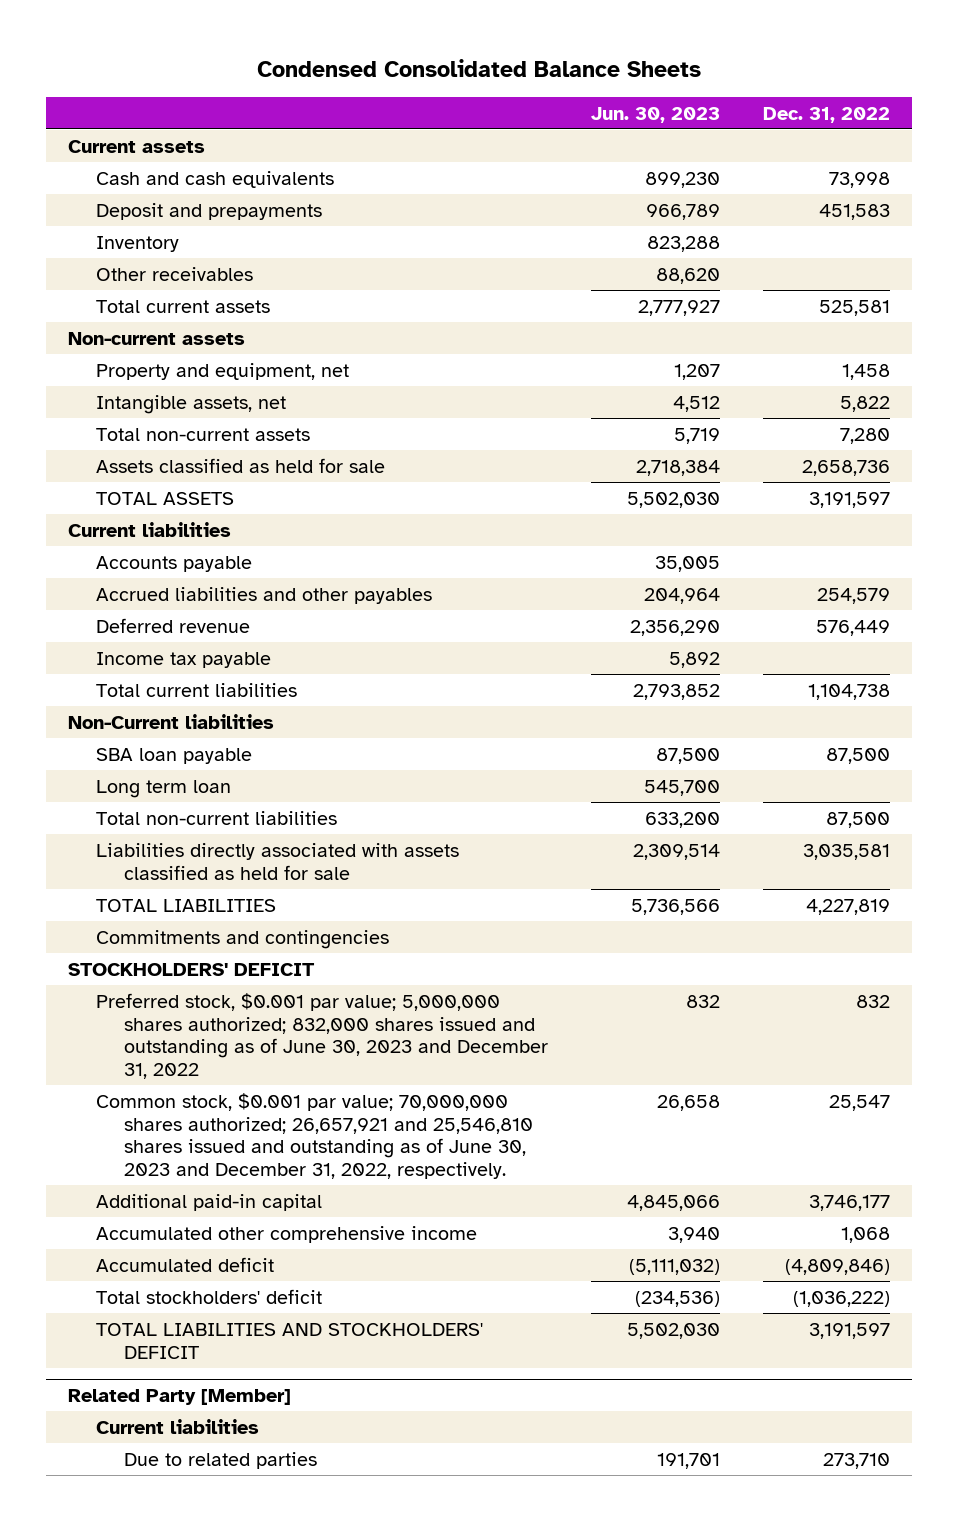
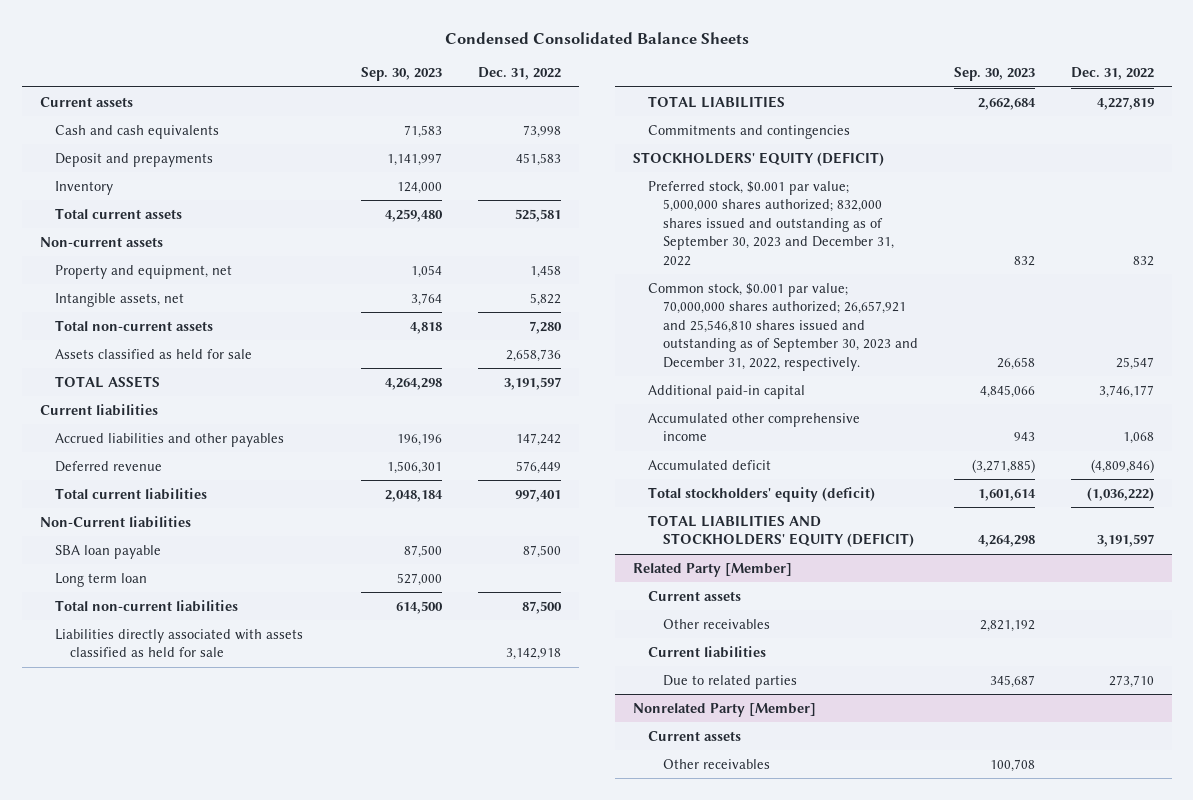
[590,106,720,123] Jun. 30, 2023 -> none
none -> [360,67,442,82] Sep. 30, 2023
[95,266,253,281] Other receivables -> none
[95,555,252,572] Accounts payable -> none
[817,587,891,604] 254,579 -> [515,432,561,446] 147,242
[95,651,271,668] Income tax payable -> none
[808,683,891,700] 1,104,738 -> [514,488,561,502] 997,401
[803,843,891,860] 3,035,581 -> [505,648,561,661] 3,142,918
[68,962,316,976] STOCKHOLDERS' DEFICIT -> [632,151,884,166] STOCKHOLDERS' EQUITY (DEFICIT)
[95,992,548,1080] Preferred stock, $0.001 par value; 5,000,000 shares authorized; 832,000 shares issued and outstanding as of June 30, 2023 and December 31, 2022 -> [647,180,895,266] Preferred stock, $0.001 par value; 5,000,000 shares authorized; 832,000 shares issued and outstanding as of September 30, 2023 and December 31, 2022
[95,1092,533,1180] Common stock, $0.001 par value; 70,000,000 shares authorized; 26,657,921 and 25,546,810 shares issued and outstanding as of June 30, 2023 and December 31, 2022, respectively. -> [647,282,919,371] Common stock, $0.001 par value; 70,000,000 shares authorized; 26,657,921 and 25,546,810 shares issued and outstanding as of September 30, 2023 and December 31, 2022, respectively.
[95,1288,322,1304] Total stockholders' deficit -> [647,486,875,502] Total stockholders' equity (deficit)
[95,1322,483,1359] TOTAL LIABILITIES AND STOCKHOLDERS' DEFICIT -> [647,514,915,548] TOTAL LIABILITIES AND STOCKHOLDERS' EQUITY (DEFICIT)
none -> [647,590,741,601] Current assets
none -> [663,618,771,629] Other receivables
none -> [632,702,816,717] Nonrelated Party [Member]
none -> [647,730,741,741] Current assets
none -> [663,758,771,769] Other receivables

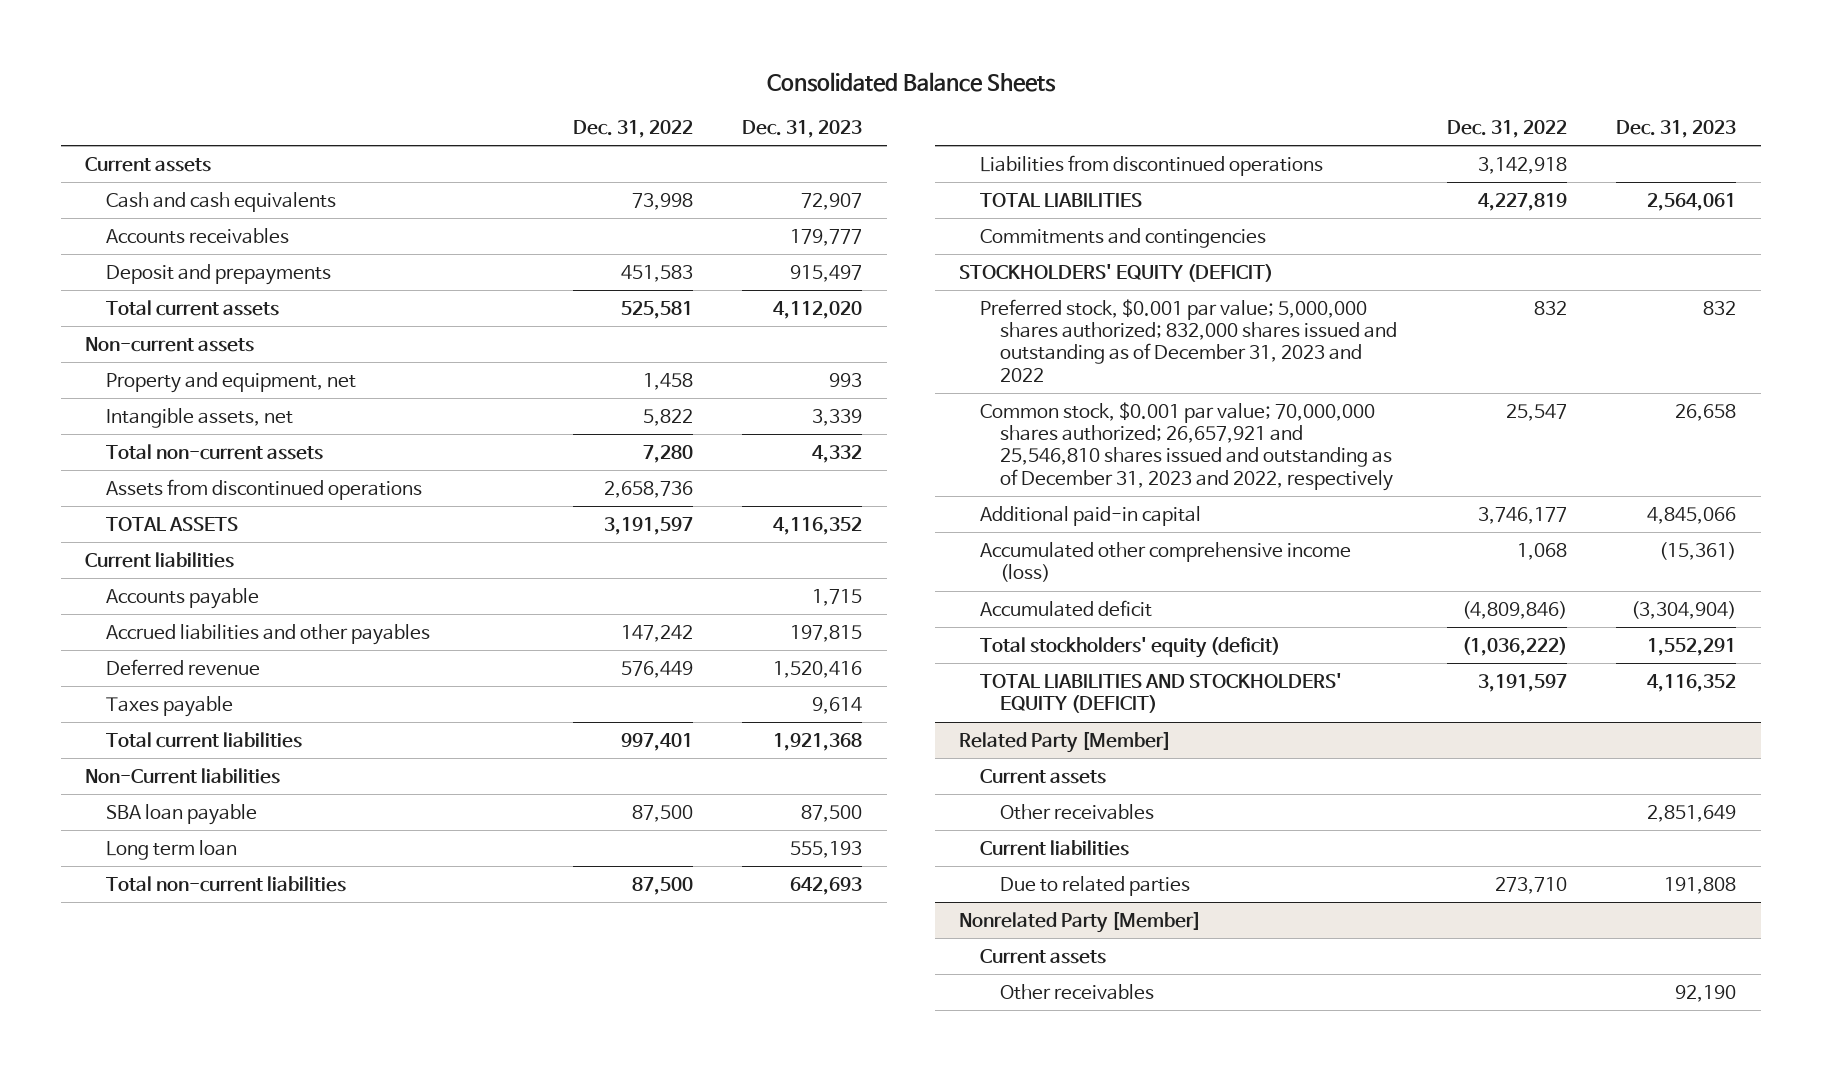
[444,32,749,45] Condensed Consolidated Balance Sheets -> [766,72,1056,93] Consolidated Balance Sheets
[360,67,442,82] Sep. 30, 2023 -> none
none -> [742,120,863,139] Dec. 31, 2023
none -> [105,228,289,245] Accounts receivables
[54,180,113,195] Inventory -> none
[54,348,252,359] Assets classified as held for sale -> [105,479,422,501] Assets from discontinued operations
none -> [105,588,259,610] Accounts payable
none -> [105,696,233,718] Taxes payable
[54,628,303,658] Liabilities directly associated with assets classified as held for sale -> [979,155,1323,177] Liabilities from discontinued operations
[647,180,895,266] Preferred stock, $0.001 par value; 5,000,000 shares authorized; 832,000 shares issued and outstanding as of September 30, 2023 and December 31, 2022 -> [979,299,1398,382] Preferred stock, $0.001 par value; 5,000,000 shares authorized; 832,000 shares issued and outstanding as of December 31, 2023 and 2022
[647,282,919,371] Common stock, $0.001 par value; 70,000,000 shares authorized; 26,657,921 and 25,546,810 shares issued and outstanding as of September 30, 2023 and December 31, 2022, respectively. -> [979,402,1394,491] Common stock, $0.001 par value; 70,000,000 shares authorized; 26,657,921 and 25,546,810 shares issued and outstanding as of December 31, 2023 and 2022, respectively
[647,412,860,442] Accumulated other comprehensive income -> [979,542,1351,583] Accumulated other comprehensive income (loss)

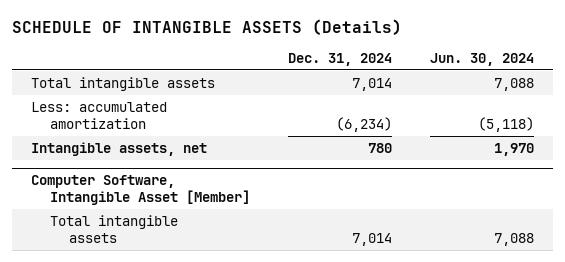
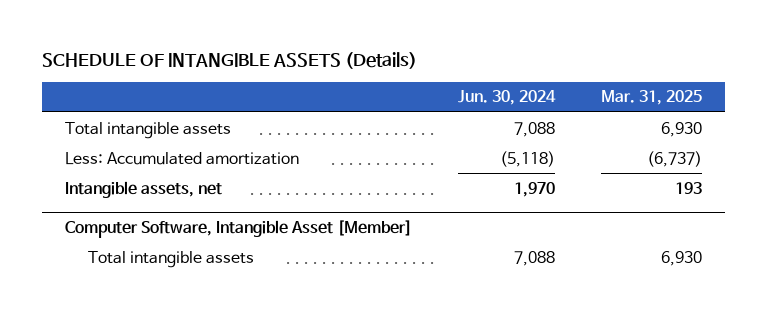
[287,52,392,66] Dec. 31, 2024 -> none
none -> [601,90,703,106] Mar. 31, 2025
[30,101,167,129] Less: accumulated amortization -> [65,151,300,165] Less: Accumulated amortization

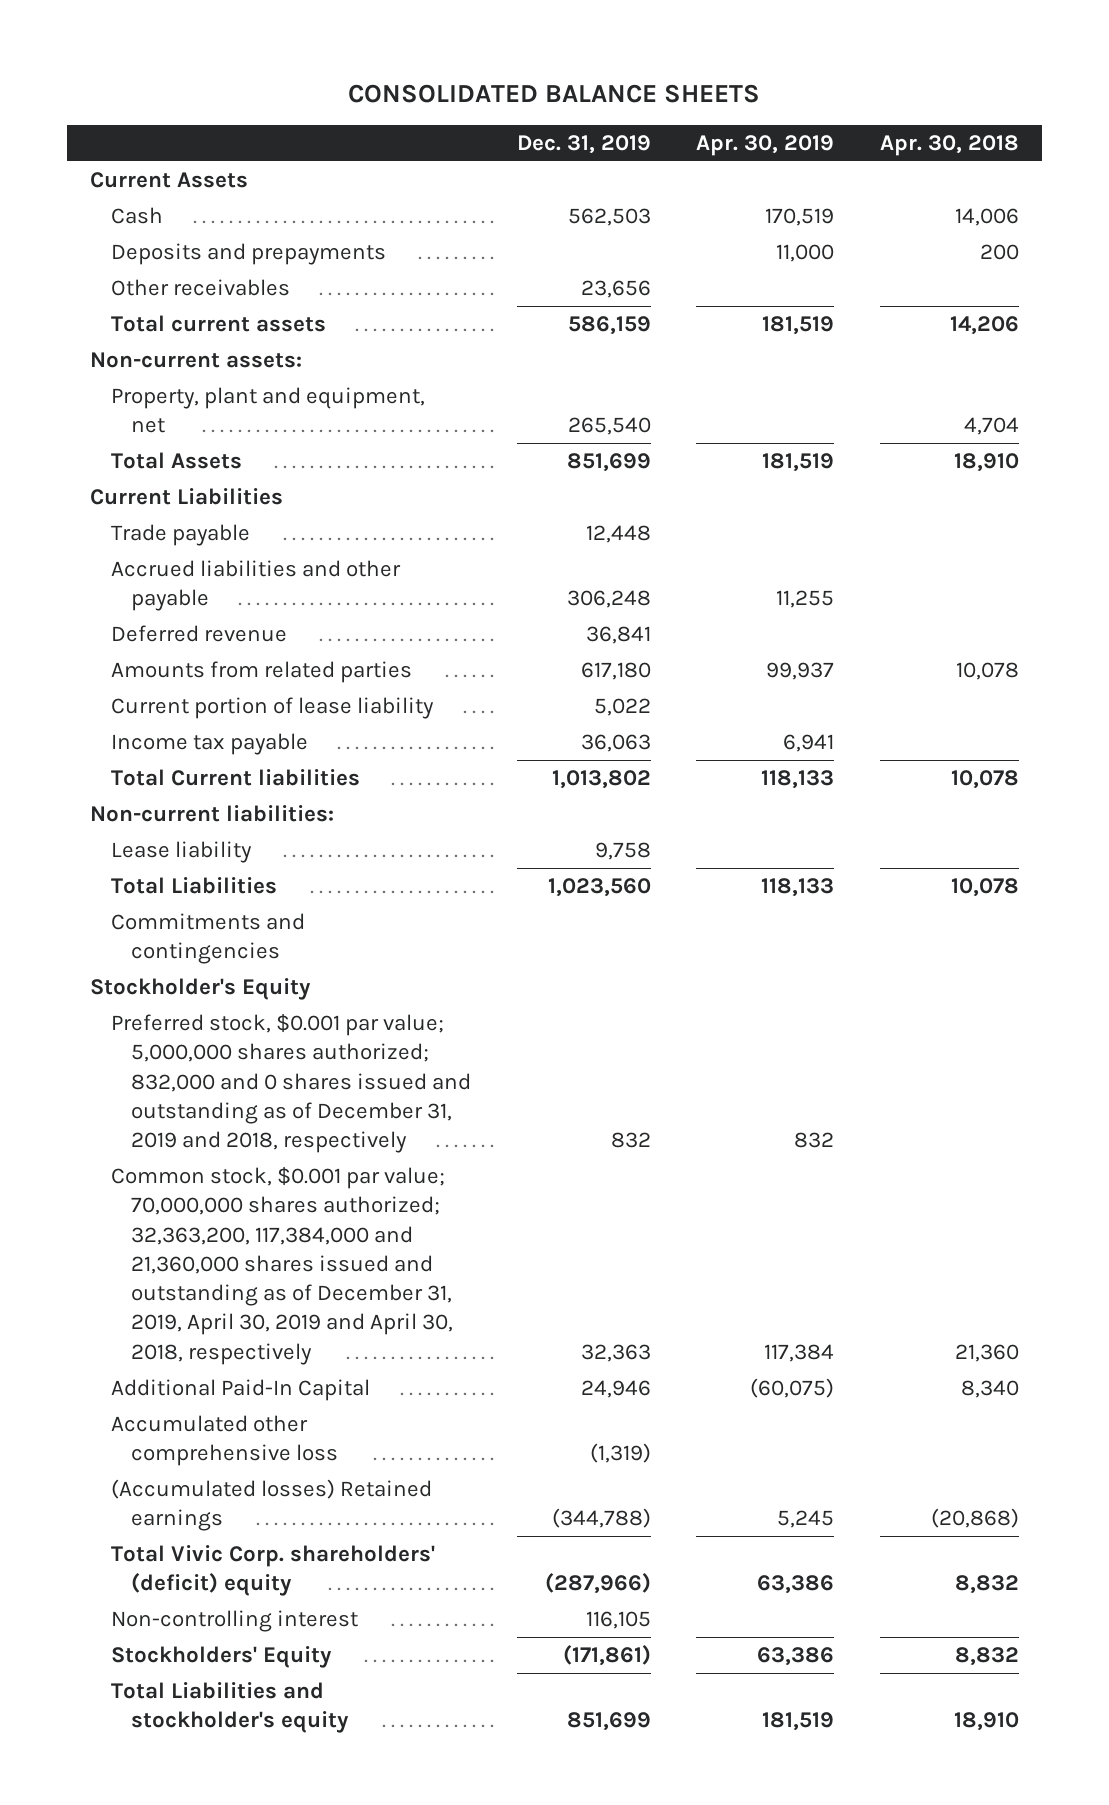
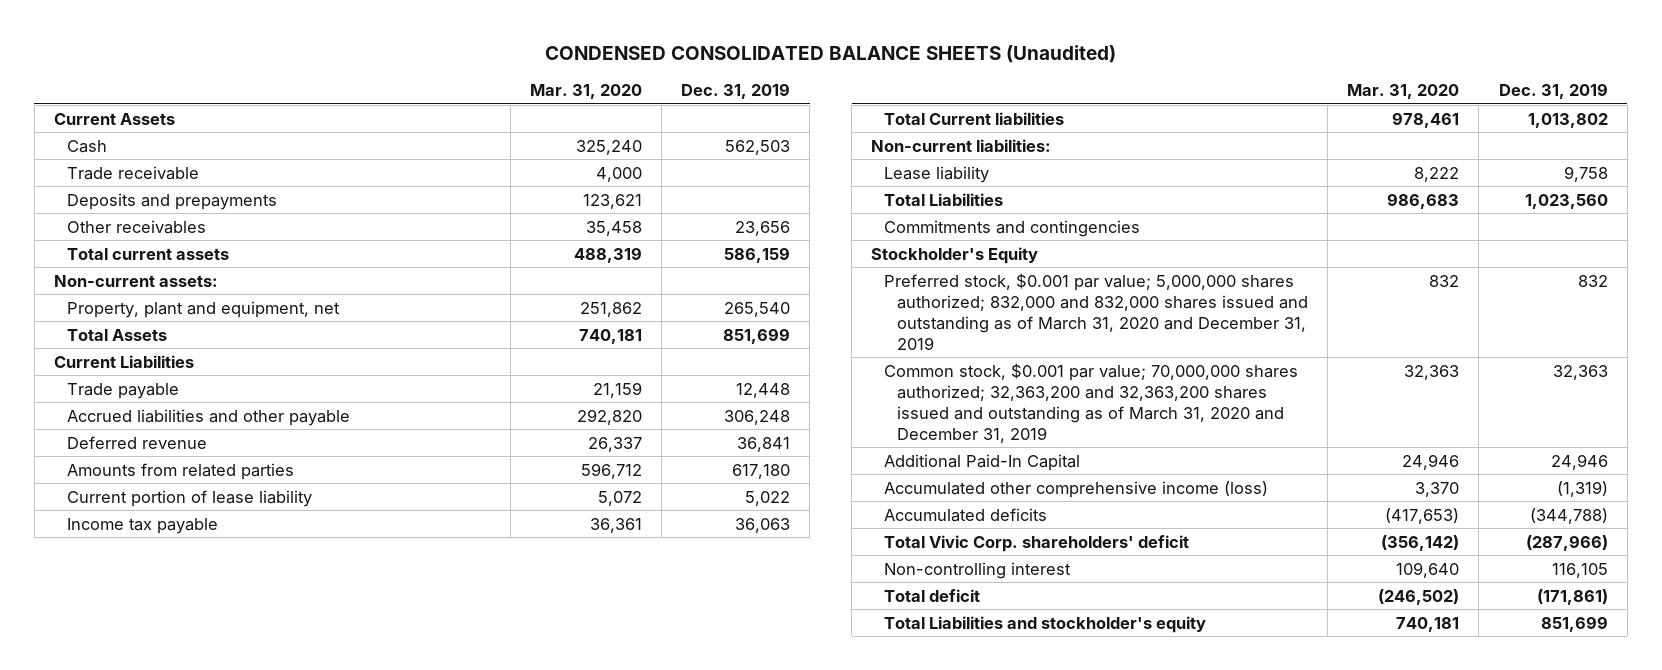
[348,83,761,103] CONSOLIDATED BALANCE SHEETS -> [544,45,1116,64] CONDENSED CONSOLIDATED BALANCE SHEETS (Unaudited)
[696,134,835,156] Apr. 30, 2019 -> none
[880,134,1020,156] Apr. 30, 2018 -> none
none -> [529,84,642,100] Mar. 31, 2020
none -> [66,165,199,180] Trade receivable
[110,1014,472,1154] Preferred stock, $0.001 par value; 5,000,000 shares authorized; 832,000 and 0 shares issued and outstanding as of December 31, 2019 and 2018, respectively -> [884,272,1308,350] Preferred stock, $0.001 par value; 5,000,000 shares authorized; 832,000 and 832,000 shares issued and outstanding as of March 31, 2020 and December 31, 2019
[110,1167,454,1365] Common stock, $0.001 par value; 70,000,000 shares authorized; 32,363,200, 117,384,000 and 21,360,000 shares issued and outstanding as of December 31, 2019, April 30, 2019 and April 30, 2018, respectively -> [884,362,1299,443] Common stock, $0.001 par value; 70,000,000 shares authorized; 32,363,200 and 32,363,200 shares issued and outstanding as of March 31, 2020 and December 31, 2019
[110,1415,339,1467] Accumulated other comprehensive loss -> [884,480,1269,498] Accumulated other comprehensive income (loss)
[110,1479,432,1532] (Accumulated losses) Retained earnings -> [884,507,1048,522] Accumulated deficits
[110,1545,435,1597] Total Vivic Corp. shareholders' (deficit) equity -> [884,534,1190,552] Total Vivic Corp. shareholders' deficit
[110,1646,332,1669] Stockholders' Equity -> [884,588,981,602] Total deficit

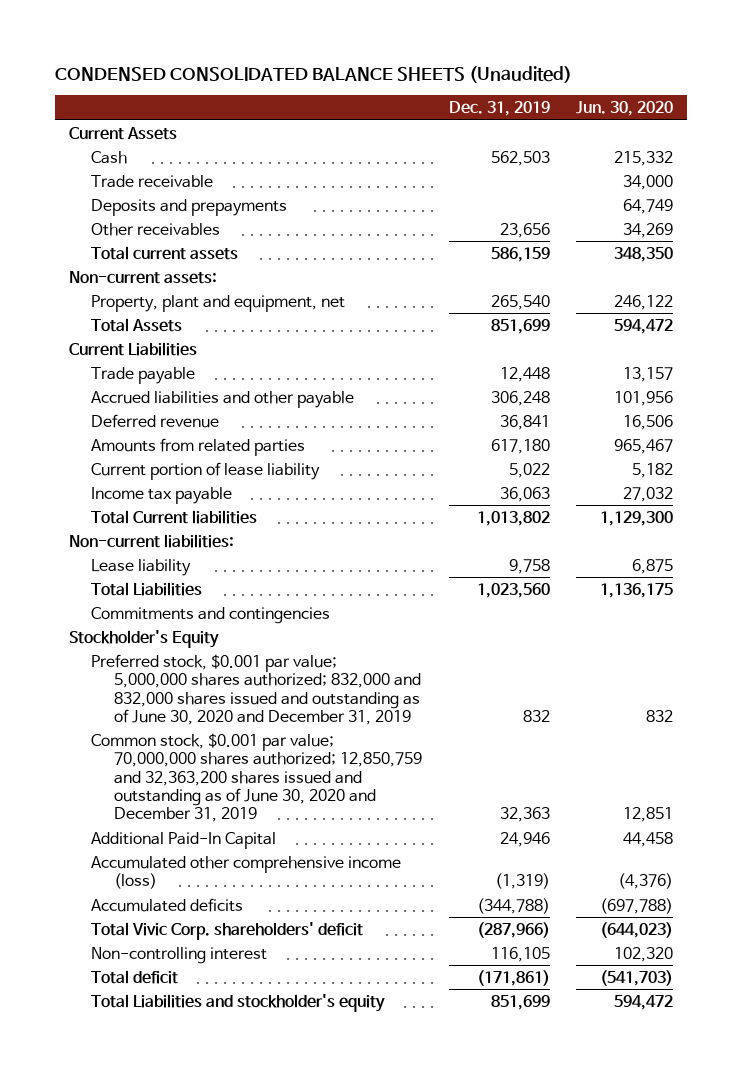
[529,84,642,100] Mar. 31, 2020 -> none
none -> [576,101,674,117] Jun. 30, 2020
[884,272,1308,350] Preferred stock, $0.001 par value; 5,000,000 shares authorized; 832,000 and 832,000 shares issued and outstanding as of March 31, 2020 and December 31, 2019 -> [91,653,421,726] Preferred stock, $0.001 par value; 5,000,000 shares authorized; 832,000 and 832,000 shares issued and outstanding as of June 30, 2020 and December 31, 2019
[884,362,1299,443] Common stock, $0.001 par value; 70,000,000 shares authorized; 32,363,200 and 32,363,200 shares issued and outstanding as of March 31, 2020 and December 31, 2019 -> [91,732,422,823] Common stock, $0.001 par value; 70,000,000 shares authorized; 12,850,759 and 32,363,200 shares issued and outstanding as of June 30, 2020 and December 31, 2019

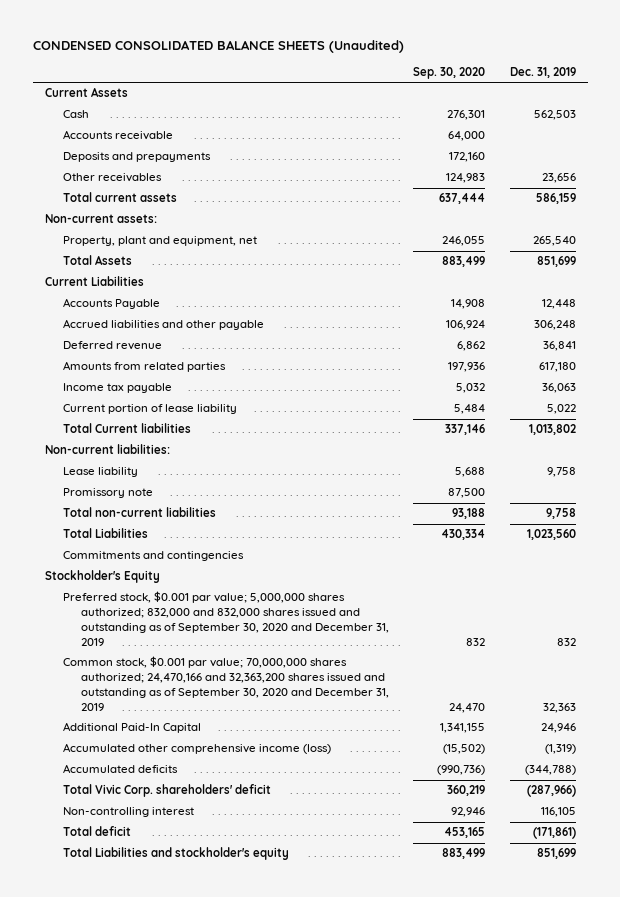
[576,101,674,117] Jun. 30, 2020 -> none
none -> [413,66,486,79] Sep. 30, 2020
[91,174,214,188] Trade receivable -> [62,130,173,141] Accounts receivable
[91,366,196,384] Trade payable -> [62,298,160,310] Accounts Payable
[91,461,321,480] Current portion of lease liability -> [62,404,237,415] Current portion of lease liability
none -> [62,488,153,499] Promissory note
none -> [62,507,216,518] Total non-current liabilities
[91,653,421,726] Preferred stock, $0.001 par value; 5,000,000 shares authorized; 832,000 and 832,000 shares issued and outstanding as of June 30, 2020 and December 31, 2019 -> [62,591,389,646] Preferred stock, $0.001 par value; 5,000,000 shares authorized; 832,000 and 832,000 shares issued and outstanding as of September 30, 2020 and December 31, 2019
[91,732,422,823] Common stock, $0.001 par value; 70,000,000 shares authorized; 12,850,759 and 32,363,200 shares issued and outstanding as of June 30, 2020 and December 31, 2019 -> [62,656,389,711] Common stock, $0.001 par value; 70,000,000 shares authorized; 24,470,166 and 32,363,200 shares issued and outstanding as of September 30, 2020 and December 31, 2019

